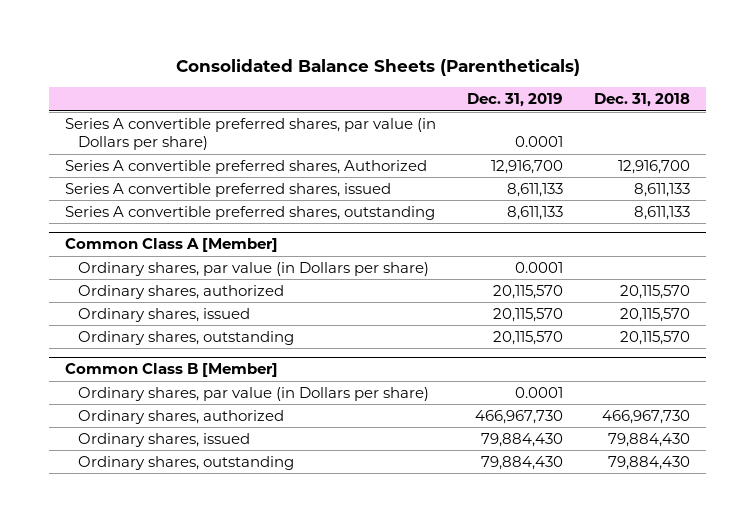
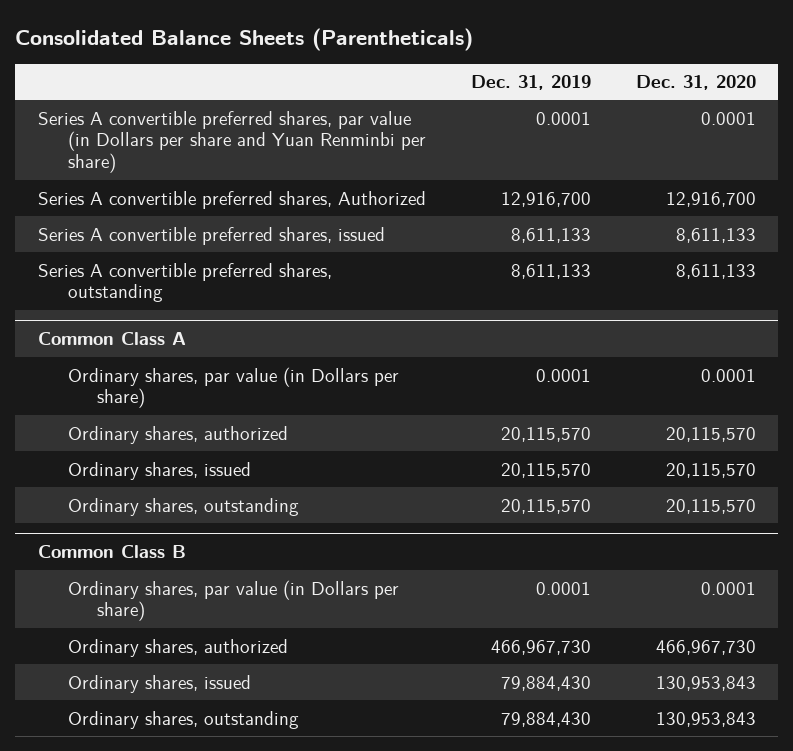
[594,93,691,108] Dec. 31, 2018 -> none
none -> [635,75,756,91] Dec. 31, 2020
[64,117,436,151] Series A convertible preferred shares, par value (in Dollars per share) -> [37,110,426,174] Series A convertible preferred shares, par value (in Dollars per share and Yuan Renminbi per share)
[64,238,278,253] Common Class A [Member] -> [37,332,186,346] Common Class A
[64,363,278,378] Common Class B [Member] -> [37,545,186,559] Common Class B

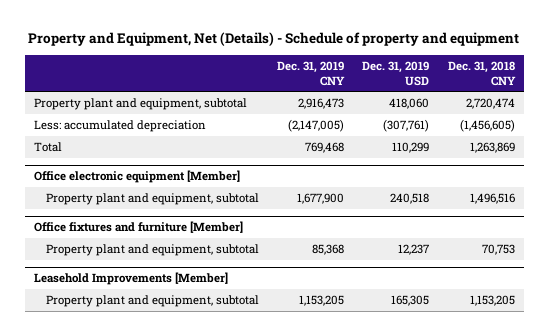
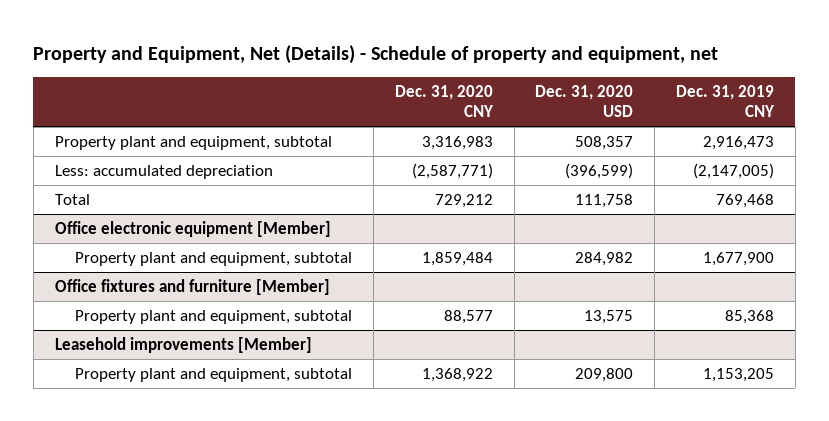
[28,32,520,47] Property and Equipment, Net (Details) - Schedule of property and equipment -> [33,44,719,64] Property and Equipment, Net (Details) - Schedule of property and equipment, net
[362,60,430,86] Dec. 31, 2019 USD -> none
[447,60,516,86] Dec. 31, 2018 CNY -> none
none -> [394,84,493,118] Dec. 31, 2020 CNY
none -> [535,84,634,118] Dec. 31, 2020 USD
[34,272,229,286] Leasehold Improvements [Member] -> [54,336,312,353] Leasehold improvements [Member]

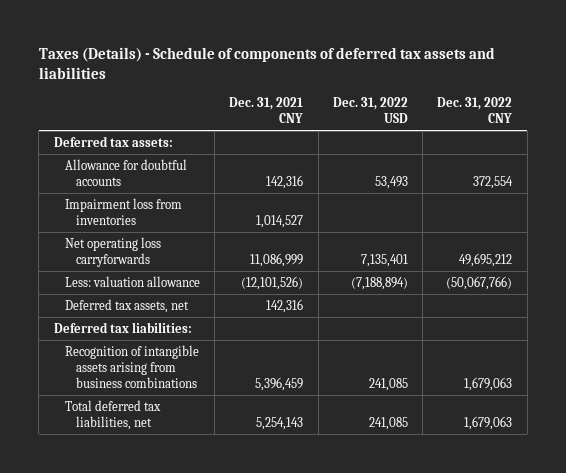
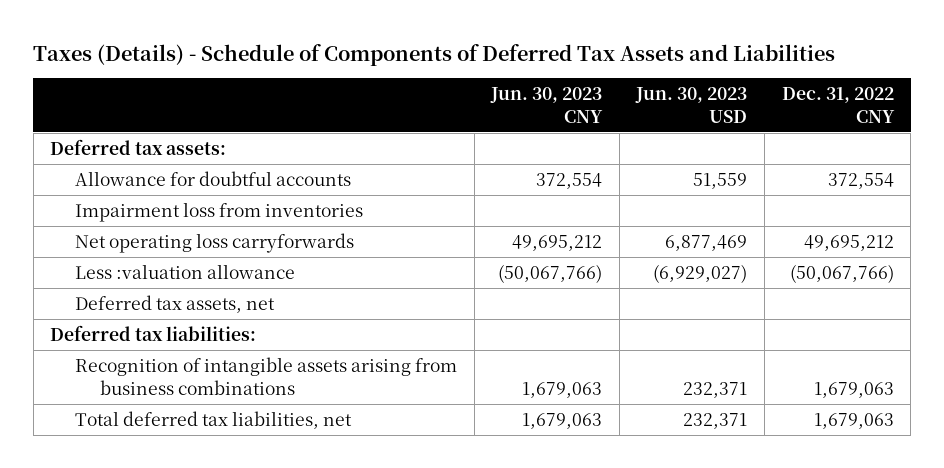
[38,46,495,79] Taxes (Details) - Schedule of components of deferred tax assets and liabilities -> [33,43,836,66] Taxes (Details) - Schedule of Components of Deferred Tax Assets and Liabilities
[229,97,304,124] Dec. 31, 2021 CNY -> none
[332,97,408,124] Dec. 31, 2022 USD -> none
none -> [490,87,604,123] Jun. 30, 2023 CNY
none -> [635,87,748,123] Jun. 30, 2023 USD
[64,275,200,287] Less: valuation allowance -> [75,263,296,279] Less :valuation allowance

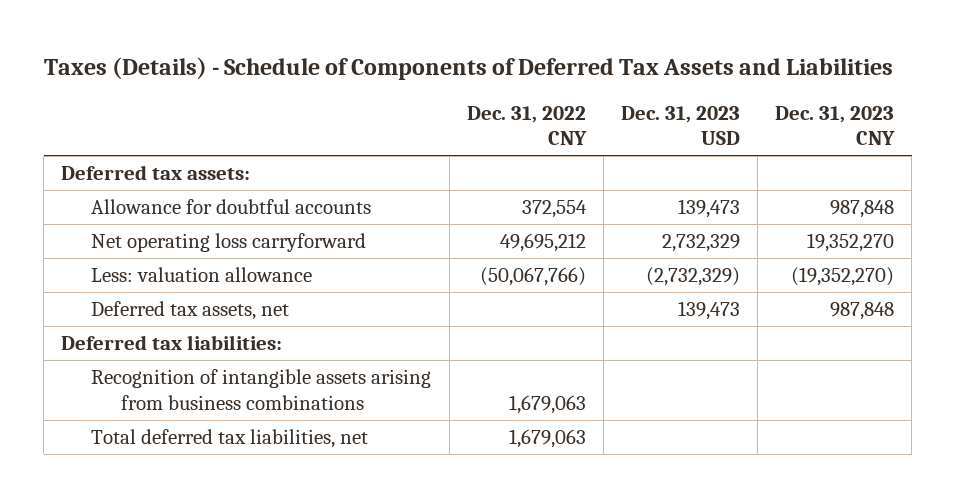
[490,87,604,123] Jun. 30, 2023 CNY -> none
[635,87,748,123] Jun. 30, 2023 USD -> none
none -> [621,105,741,146] Dec. 31, 2023 USD
none -> [775,105,896,146] Dec. 31, 2023 CNY
[75,201,364,222] Impairment loss from inventories -> none
[75,232,355,253] Net operating loss carryforwards -> [91,232,367,252] Net operating loss carryforward
[75,263,296,279] Less :valuation allowance -> [91,266,313,282] Less: valuation allowance

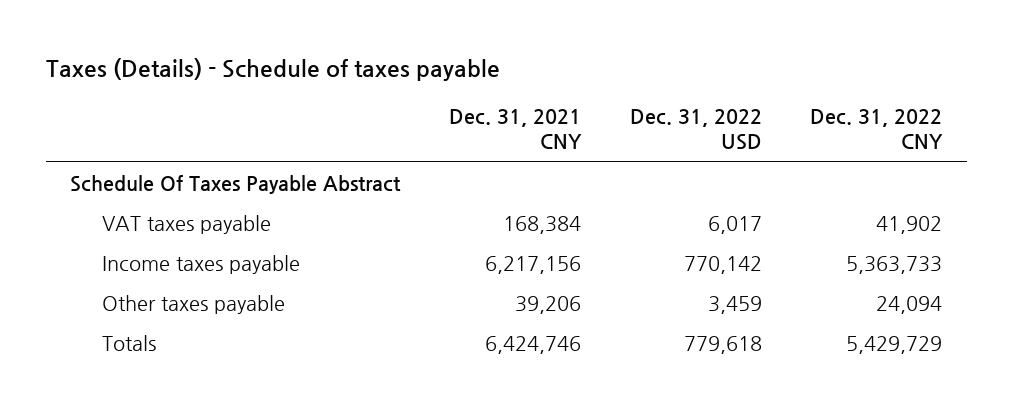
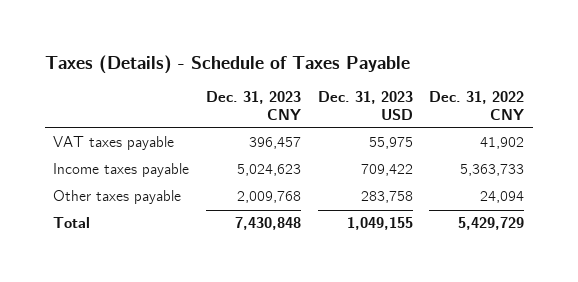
[45,58,500,82] Taxes (Details) - Schedule of taxes payable -> [45,54,411,74] Taxes (Details) - Schedule of Taxes Payable
[448,108,582,150] Dec. 31, 2021 CNY -> none
[629,108,762,151] Dec. 31, 2022 USD -> none
none -> [206,91,302,120] Dec. 31, 2023 CNY
none -> [317,91,413,120] Dec. 31, 2023 USD
[70,174,402,194] Schedule Of Taxes Payable Abstract -> none
[101,334,156,351] Totals -> [53,217,91,229] Total

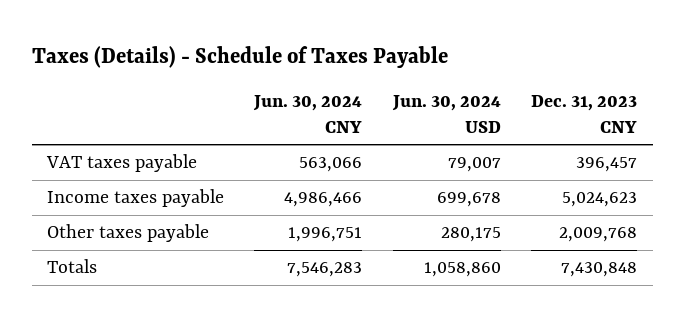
[317,91,413,120] Dec. 31, 2023 USD -> none
[429,91,525,120] Dec. 31, 2022 CNY -> none
none -> [253,95,363,133] Jun. 30, 2024 CNY
none -> [391,95,501,133] Jun. 30, 2024 USD
[53,217,91,229] Total -> [46,259,97,274] Totals

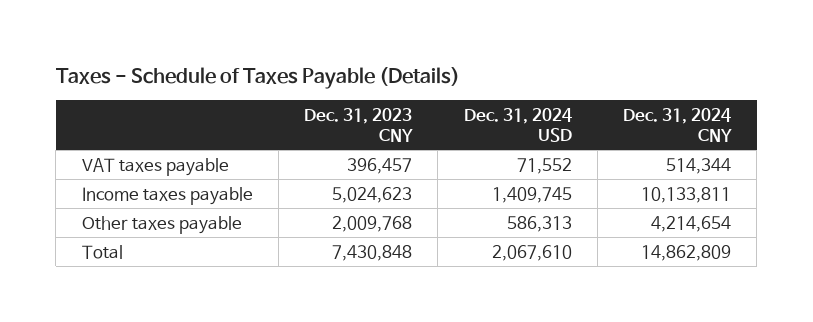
[31,46,448,69] Taxes (Details) - Schedule of Taxes Payable -> [55,66,460,89] Taxes - Schedule of Taxes Payable (Details)
[253,95,363,133] Jun. 30, 2024 CNY -> none
[391,95,501,133] Jun. 30, 2024 USD -> none
none -> [463,107,572,142] Dec. 31, 2024 USD
none -> [622,107,732,142] Dec. 31, 2024 CNY
[46,259,97,274] Totals -> [81,244,123,259] Total

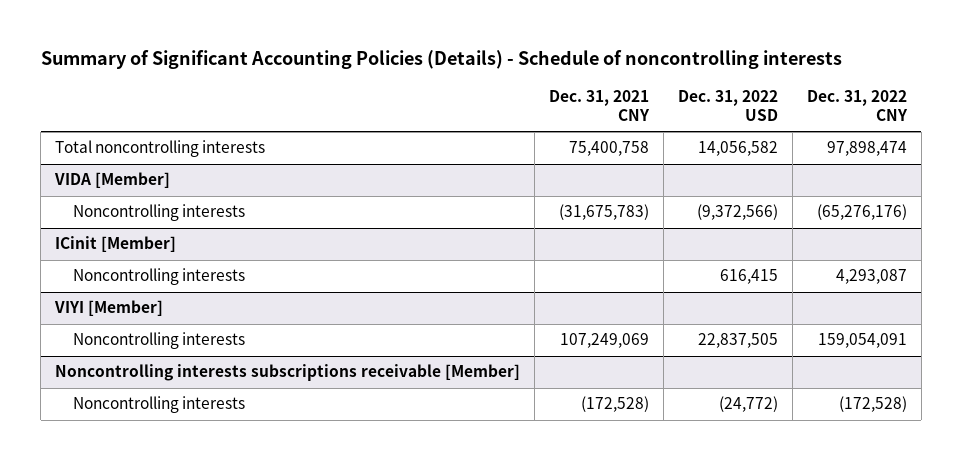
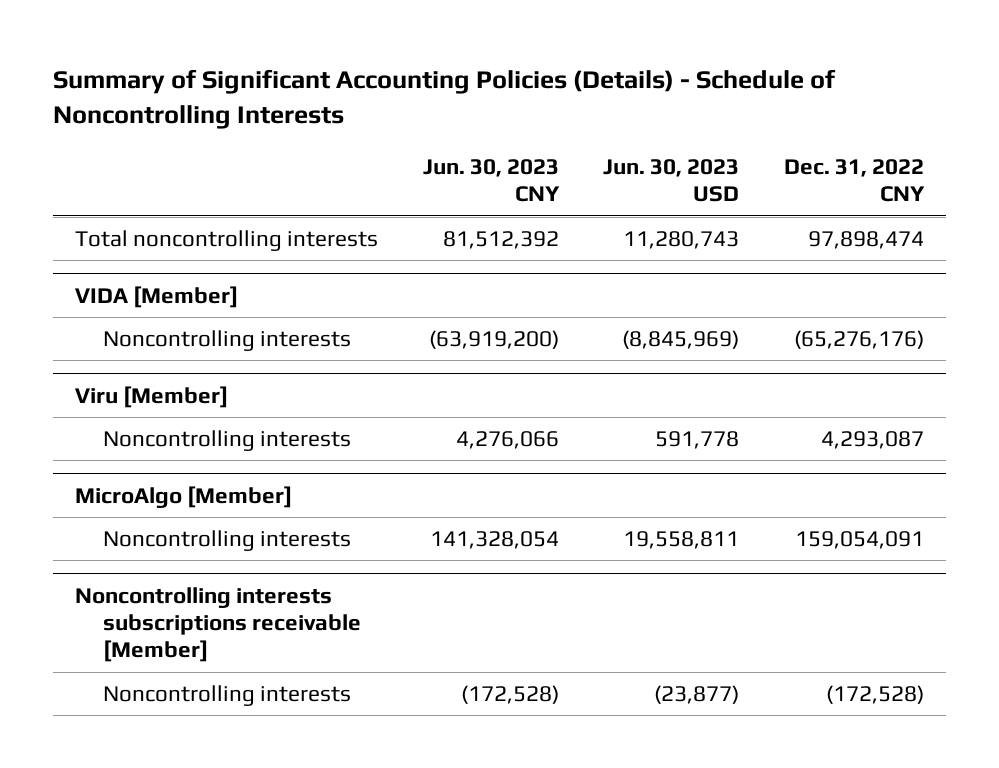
[40,49,842,69] Summary of Significant Accounting Policies (Details) - Schedule of noncontrolling interests -> [53,68,837,129] Summary of Significant Accounting Policies (Details) - Schedule of Noncontrolling Interests
[549,89,651,122] Dec. 31, 2021 CNY -> none
[677,89,778,122] Dec. 31, 2022 USD -> none
none -> [422,158,560,203] Jun. 30, 2023 CNY
none -> [603,158,740,203] Jun. 30, 2023 USD
[55,236,177,253] ICinit [Member] -> [75,385,229,408] Viru [Member]
[54,300,164,317] VIYI [Member] -> [75,485,293,508] MicroAlgo [Member]

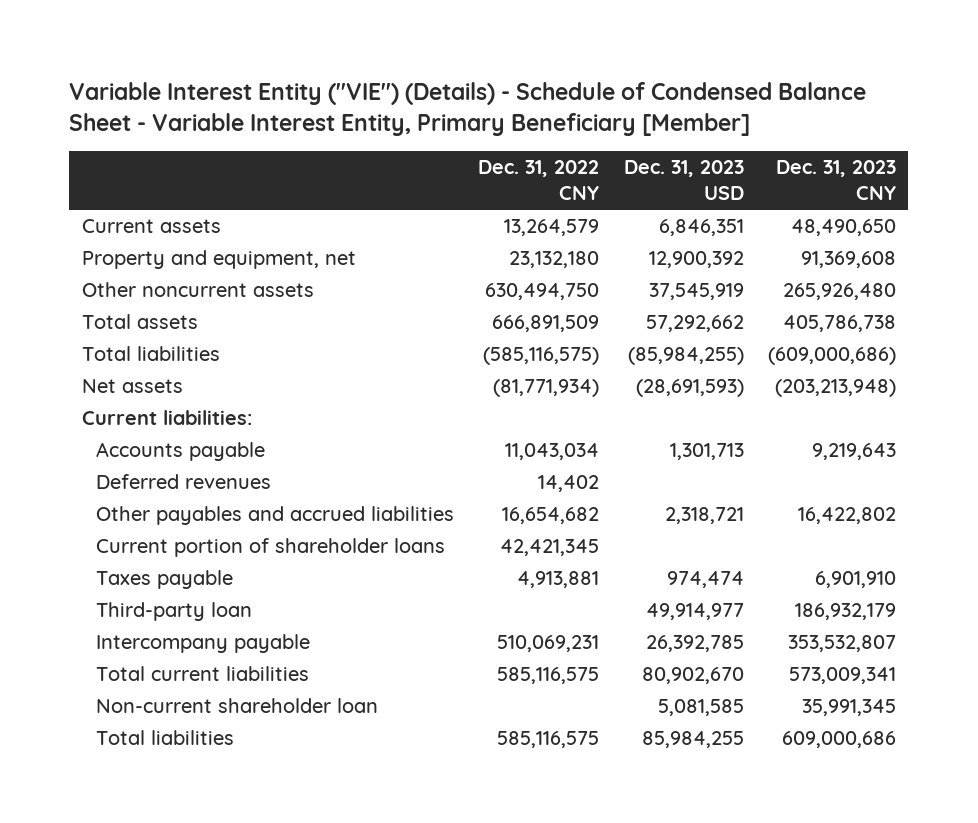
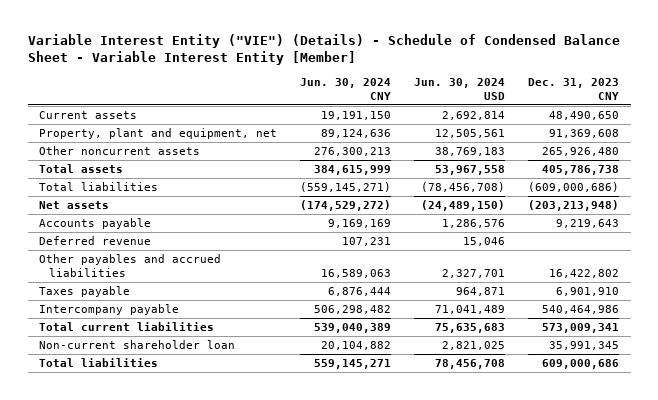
[69,82,867,137] Variable Interest Entity ("VIE") (Details) - Schedule of Condensed Balance Sheet - Variable Interest Entity, Primary Beneficiary [Member] -> [27,33,620,65] Variable Interest Entity ("VIE") (Details) - Schedule of Condensed Balance Sheet - Variable Interest Entity [Member]
[478,160,600,201] Dec. 31, 2022 CNY -> none
[623,160,744,201] Dec. 31, 2023 USD -> none
none -> [300,77,392,100] Jun. 30, 2024 CNY
none -> [414,77,506,100] Jun. 30, 2024 USD
[81,250,356,270] Property and equipment, net -> [39,128,278,140] Property, plant and equipment, net
[81,410,252,426] Current liabilities: -> none
[96,474,272,490] Deferred revenues -> none
none -> [39,236,152,246] Deferred revenue
[96,538,446,558] Current portion of shareholder loans -> none
[96,602,253,622] Third-party loan -> none
[788,635,897,653] 353,532,807 -> [542,305,620,315] 540,464,986

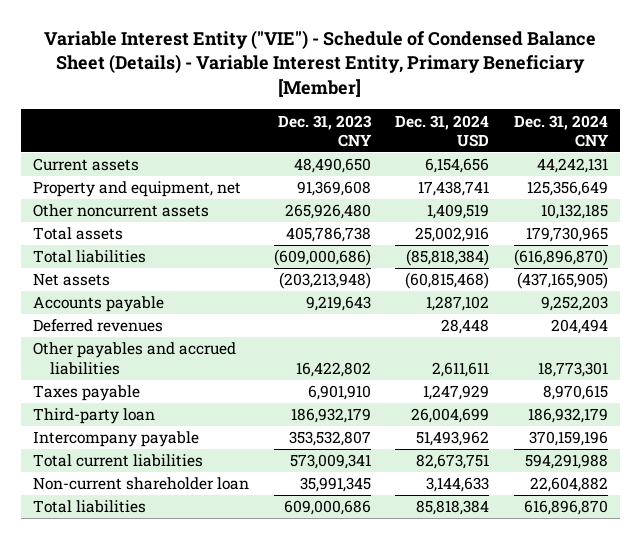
[27,33,620,65] Variable Interest Entity ("VIE") (Details) - Schedule of Condensed Balance Sheet - Variable Interest Entity [Member] -> [44,30,597,97] Variable Interest Entity ("VIE") - Schedule of Condensed Balance Sheet (Details) - Variable Interest Entity, Primary Beneficiary [Member]
[300,77,392,100] Jun. 30, 2024 CNY -> none
[414,77,506,100] Jun. 30, 2024 USD -> none
none -> [395,114,490,147] Dec. 31, 2024 USD
none -> [513,114,609,147] Dec. 31, 2024 CNY
[39,128,278,140] Property, plant and equipment, net -> [33,181,242,198] Property and equipment, net
[39,236,152,246] Deferred revenue -> none
none -> [33,319,164,333] Deferred revenues
none -> [33,408,156,425] Third-party loan
[542,305,620,315] 540,464,986 -> [288,431,371,447] 353,532,807

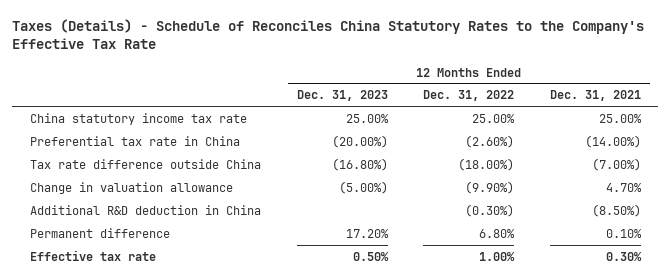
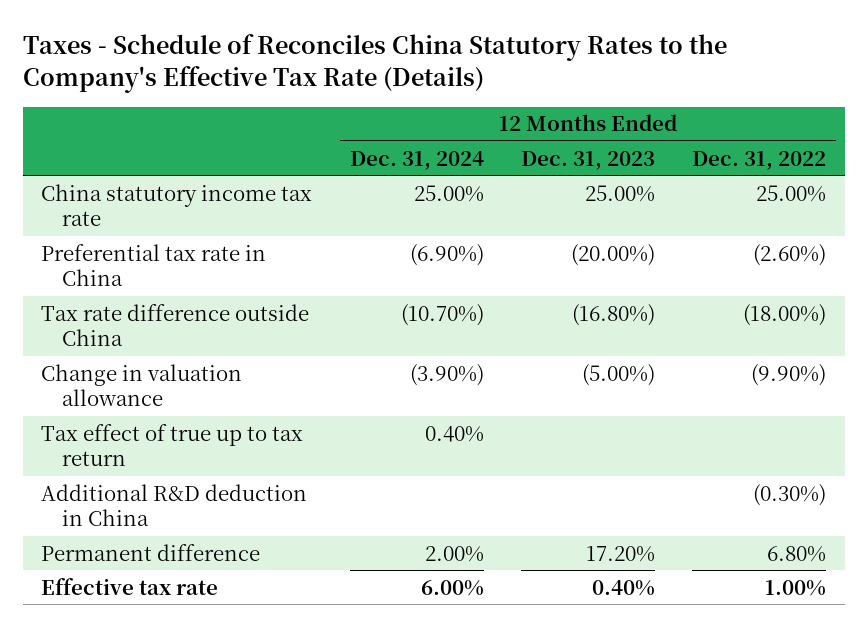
[12,18,645,50] Taxes (Details) - Schedule of Reconciles China Statutory Rates to the Company's Effective Tax Rate -> [22,34,727,94] Taxes - Schedule of Reconciles China Statutory Rates to the Company's Effective Tax Rate (Details)
[549,90,641,102] Dec. 31, 2021 -> none
none -> [349,150,484,170] Dec. 31, 2024
none -> [41,423,304,467] Tax effect of true up to tax return
[352,251,389,261] 0.50% -> [591,579,655,596] 0.40%

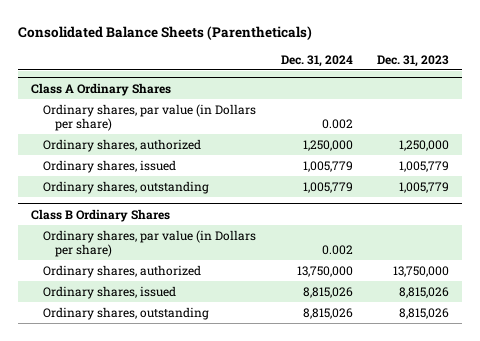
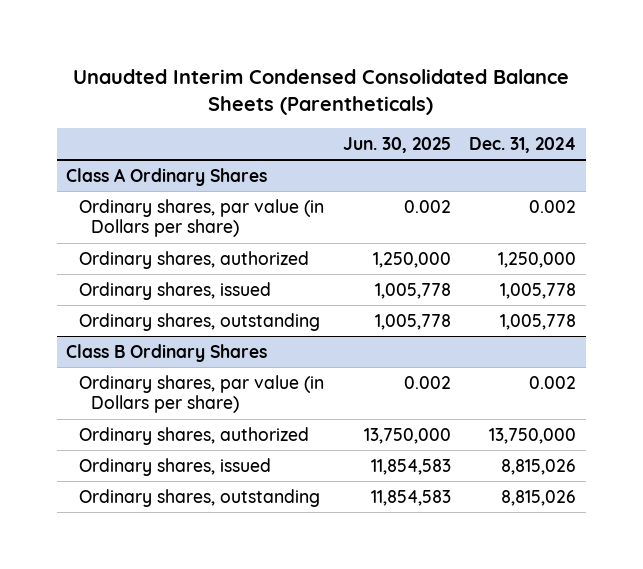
[18,25,313,40] Consolidated Balance Sheets (Parentheticals) -> [73,68,570,115] Unaudted Interim Condensed Consolidated Balance Sheets (Parentheticals)
[377,54,450,67] Dec. 31, 2023 -> none
none -> [342,136,451,153] Jun. 30, 2025
[302,160,353,172] 1,005,779 -> [500,282,577,299] 1,005,778
[302,181,353,193] 1,005,779 -> [500,313,577,330] 1,005,778

